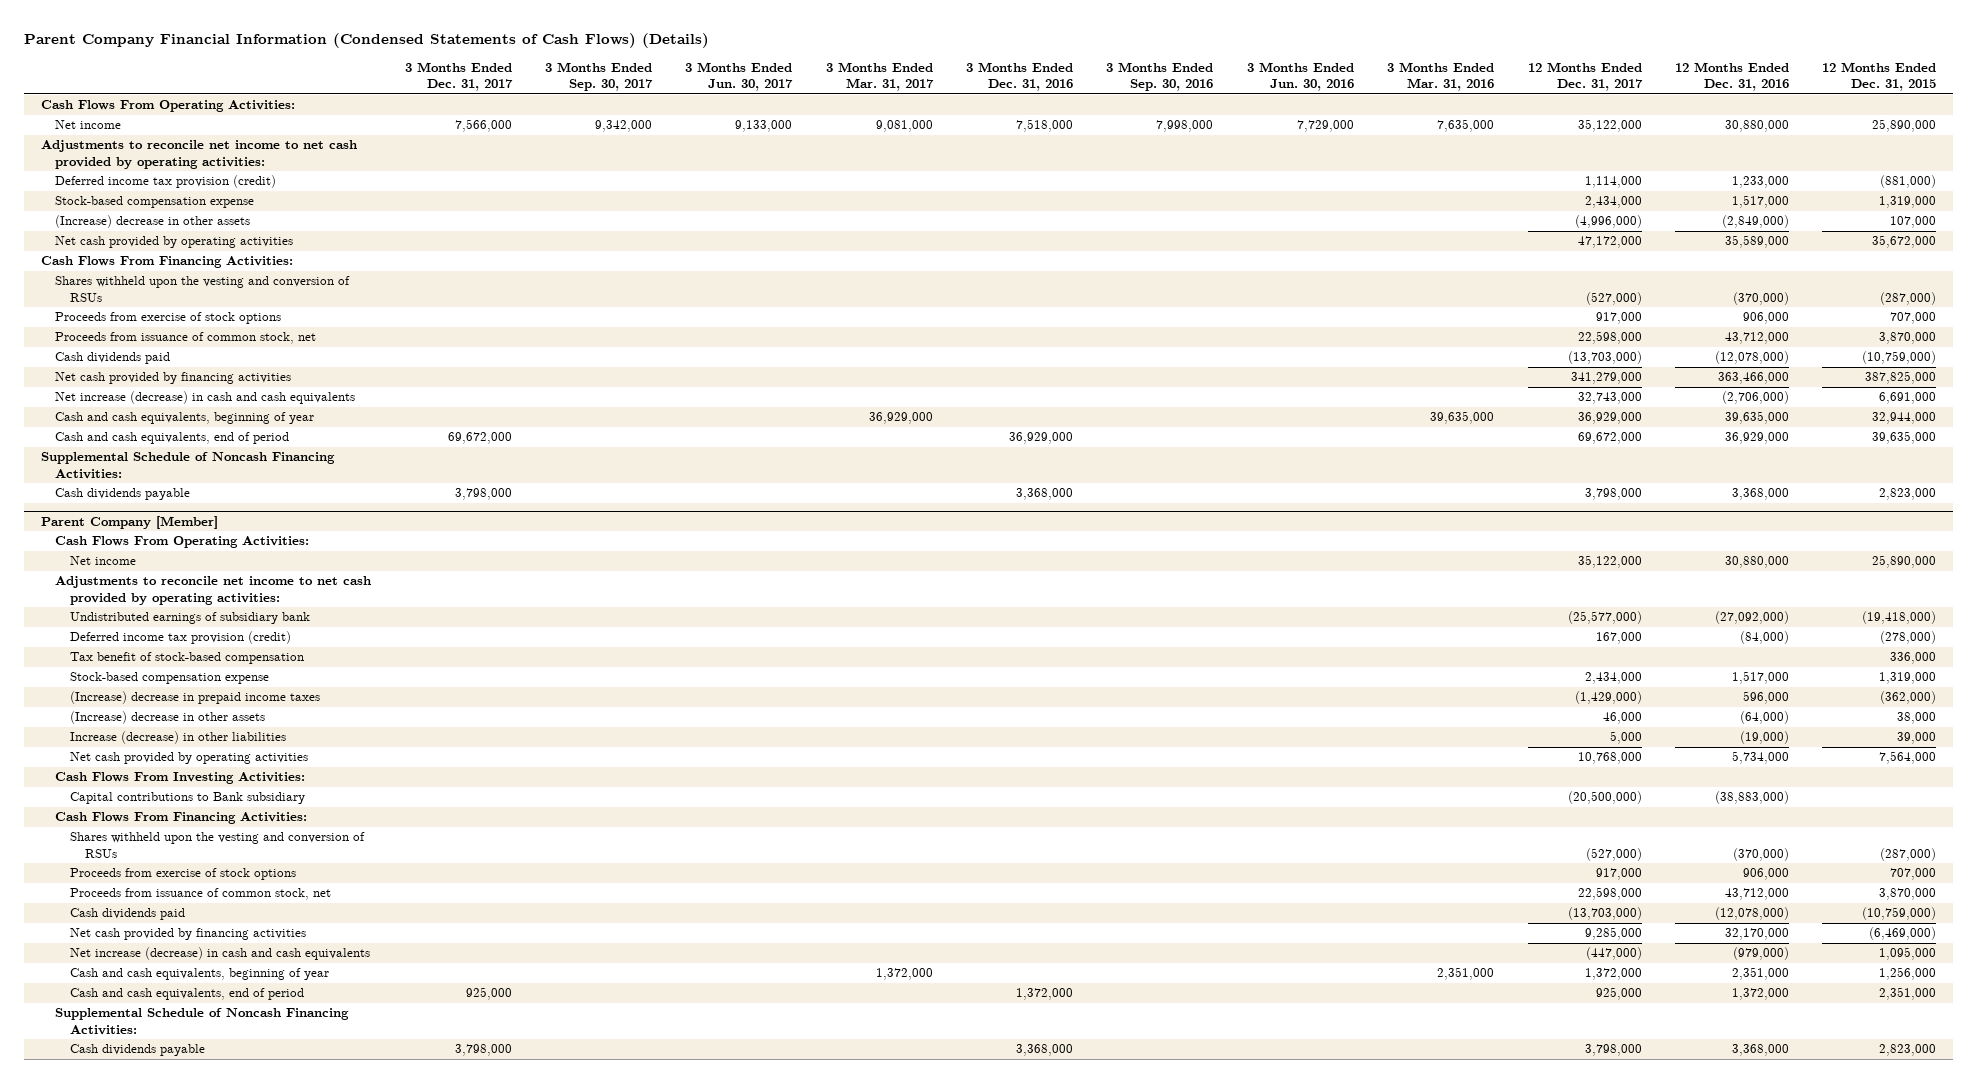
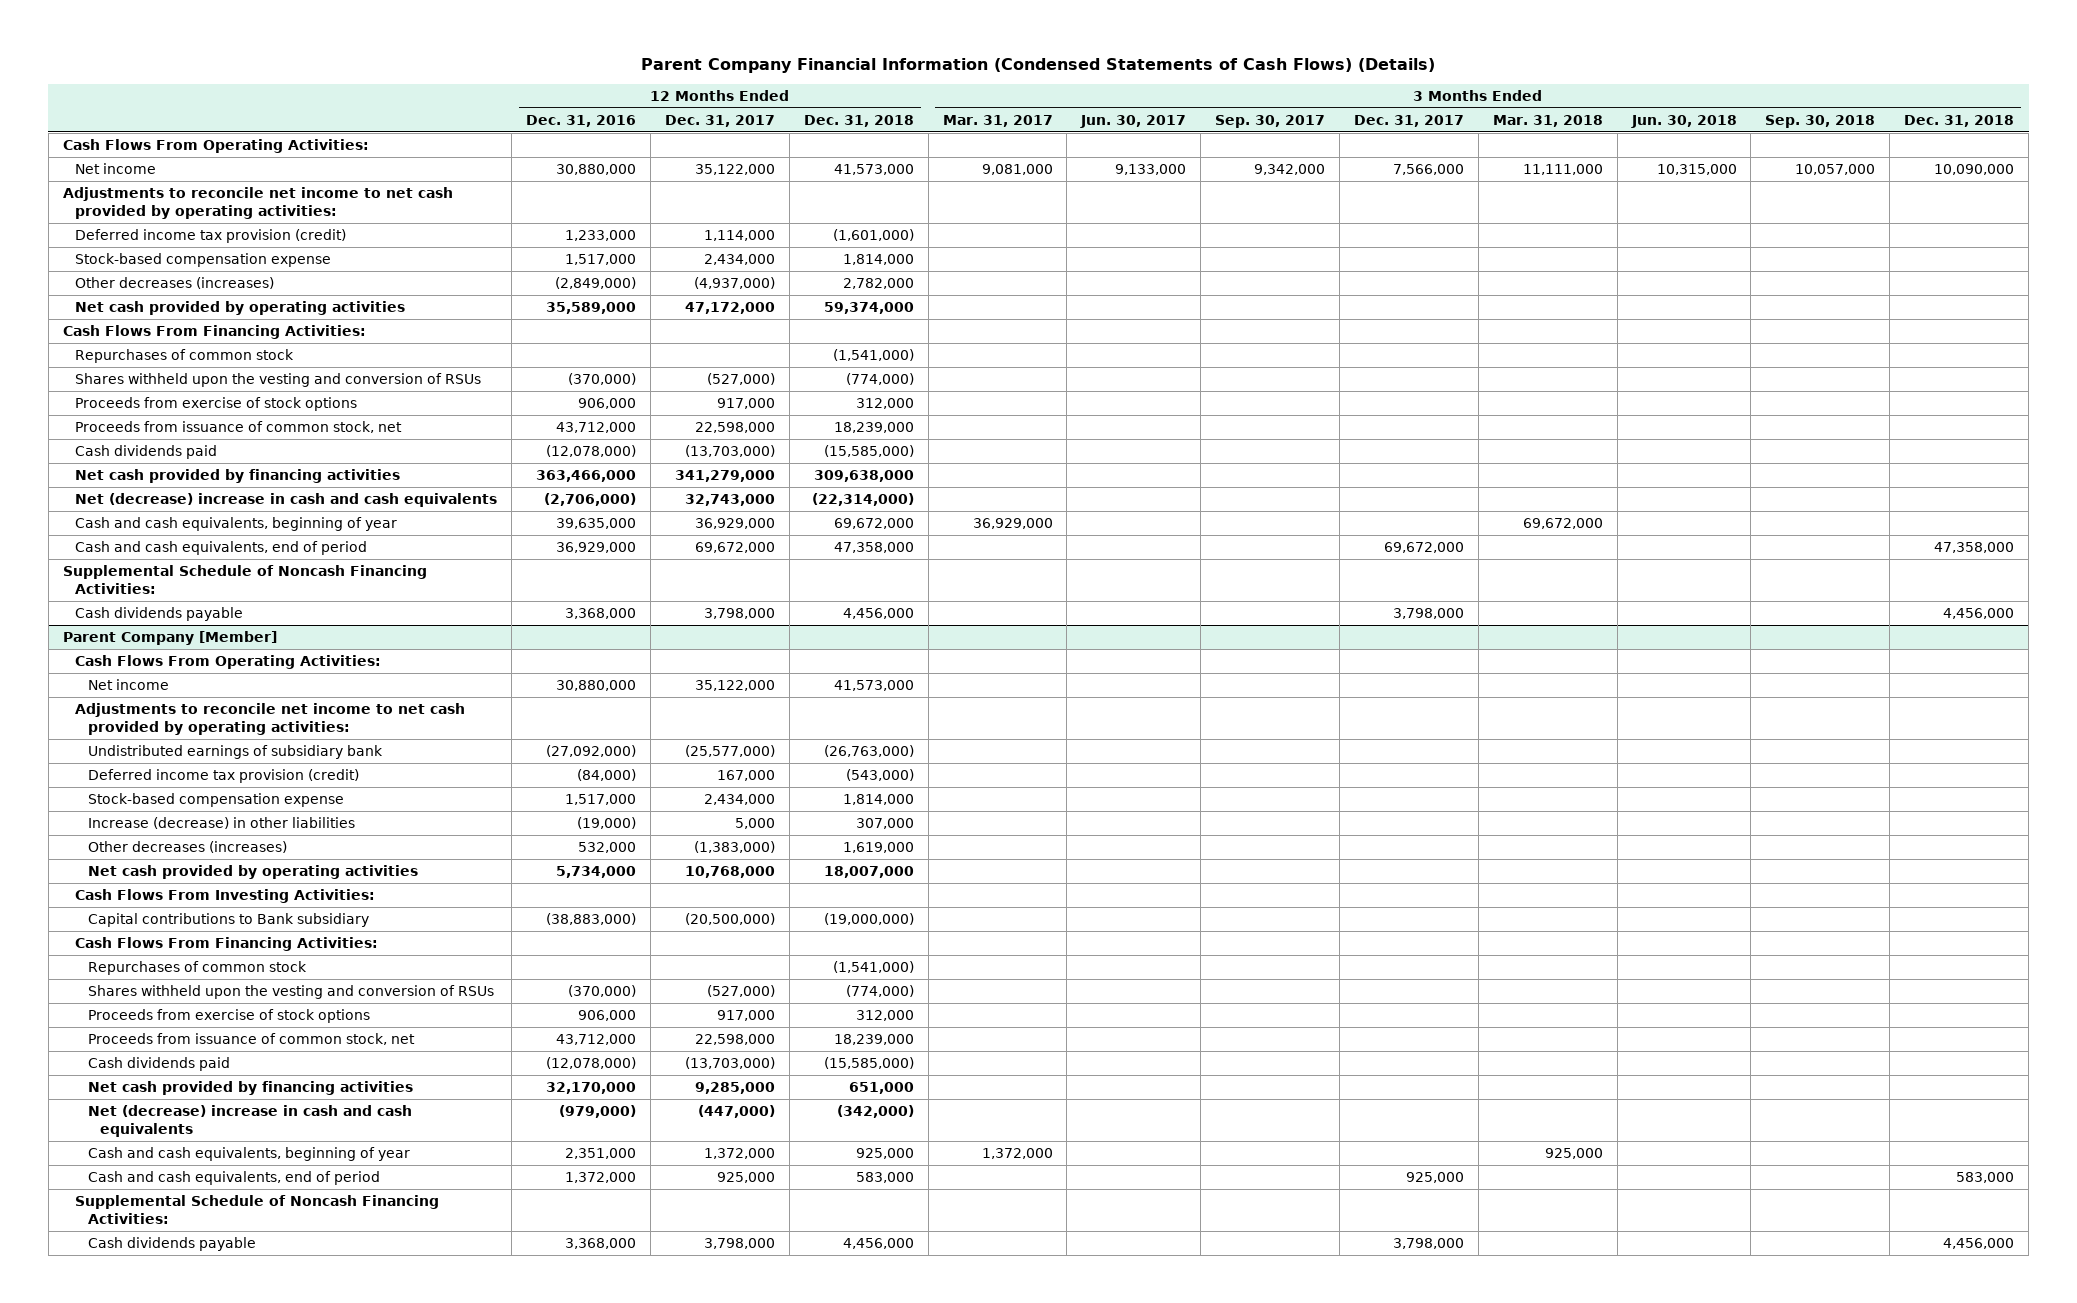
[966,61,1074,92] 3 Months Ended Dec. 31, 2016 -> none
[1106,61,1214,92] 3 Months Ended Sep. 30, 2016 -> none
[1246,61,1354,92] 3 Months Ended Jun. 30, 2016 -> none
[1387,61,1495,92] 3 Months Ended Mar. 31, 2016 -> none
[1822,61,1937,92] 12 Months Ended Dec. 31, 2015 -> none
none -> [803,114,914,127] Dec. 31, 2018
none -> [1492,114,1603,127] Mar. 31, 2018
none -> [1630,114,1737,128] Jun. 30, 2018
none -> [1765,114,1876,128] Sep. 30, 2018
none -> [1904,114,2015,127] Dec. 31, 2018
[55,215,251,229] (Increase) decrease in other assets -> none
none -> [75,277,275,290] Other decreases (increases)
none -> [75,349,295,364] Repurchases of common stock
[55,391,356,405] Net increase (decrease) in cash and cash equivalents -> [75,493,498,508] Net (decrease) increase in cash and cash equivalents
[70,652,305,665] Tax benefit of stock-based compensation -> none
[70,691,321,705] (Increase) decrease in prepaid income taxes -> none
[70,711,266,725] (Increase) decrease in other assets -> none
none -> [87,841,287,854] Other decreases (increases)
none -> [87,961,307,976] Repurchases of common stock
[70,947,371,961] Net increase (decrease) in cash and cash equivalents -> [87,1105,412,1137] Net (decrease) increase in cash and cash equivalents

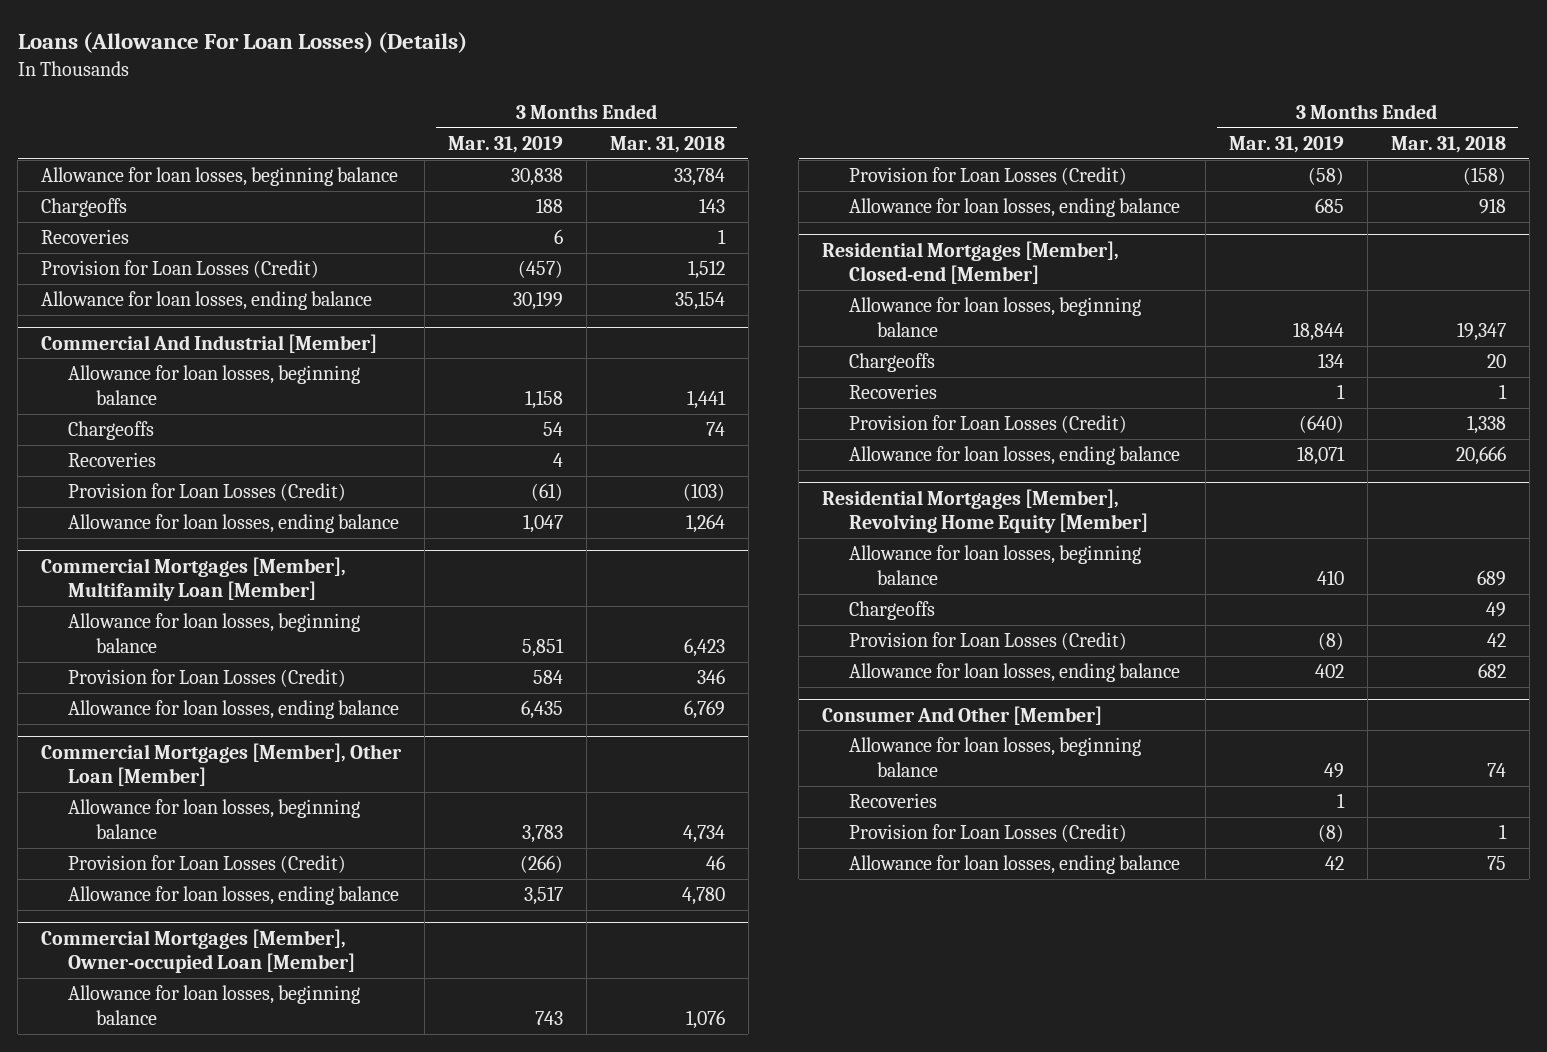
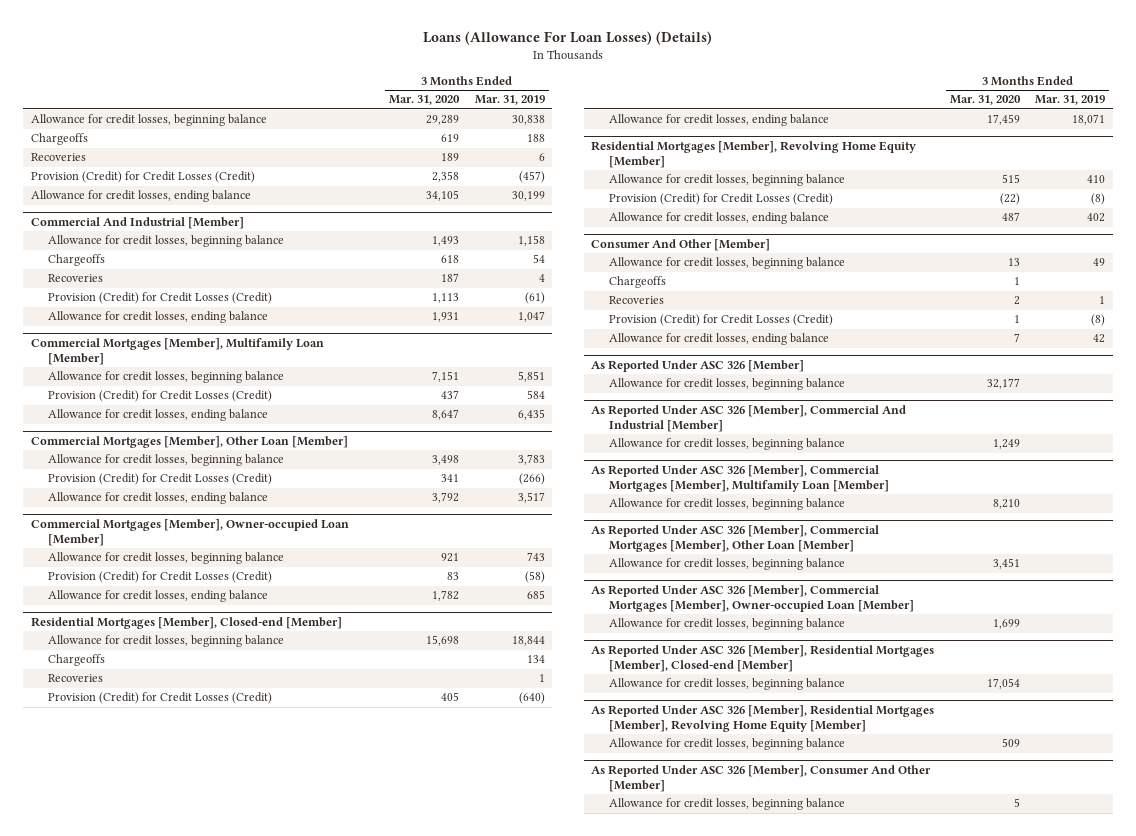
[609,136,725,154] Mar. 31, 2018 -> none
none -> [389,95,461,106] Mar. 31, 2020
[41,167,399,187] Allowance for loan losses, beginning balance -> [30,114,267,127] Allowance for credit losses, beginning balance
[41,260,320,279] Provision for Loan Losses (Credit) -> [30,171,255,184] Provision (Credit) for Credit Losses (Credit)
[41,291,373,311] Allowance for loan losses, ending balance -> [30,190,251,203] Allowance for credit losses, ending balance
[68,365,361,405] Allowance for loan losses, beginning balance -> [47,235,284,248] Allowance for credit losses, beginning balance
[68,483,347,502] Provision for Loan Losses (Credit) -> [47,292,272,305] Provision (Credit) for Credit Losses (Credit)
[68,514,400,534] Allowance for loan losses, ending balance -> [47,311,268,324] Allowance for credit losses, ending balance
[68,613,361,653] Allowance for loan losses, beginning balance -> [47,371,284,384] Allowance for credit losses, beginning balance
[68,669,347,688] Provision for Loan Losses (Credit) -> [47,390,272,403] Provision (Credit) for Credit Losses (Credit)
[68,700,400,720] Allowance for loan losses, ending balance -> [47,409,268,422] Allowance for credit losses, ending balance
[68,799,361,839] Allowance for loan losses, beginning balance -> [47,454,284,467] Allowance for credit losses, beginning balance
[68,855,347,874] Provision for Loan Losses (Credit) -> [47,473,272,486] Provision (Credit) for Credit Losses (Credit)
[68,886,400,906] Allowance for loan losses, ending balance -> [47,492,268,505] Allowance for credit losses, ending balance
[68,985,361,1025] Allowance for loan losses, beginning balance -> [47,552,284,565] Allowance for credit losses, beginning balance
[849,167,1128,186] Provision for Loan Losses (Credit) -> [47,571,272,584] Provision (Credit) for Credit Losses (Credit)
[849,198,1181,218] Allowance for loan losses, ending balance -> [47,590,268,603] Allowance for credit losses, ending balance
[849,297,1142,337] Allowance for loan losses, beginning balance -> [47,635,284,648] Allowance for credit losses, beginning balance
[849,415,1128,434] Provision for Loan Losses (Credit) -> [47,692,272,705] Provision (Credit) for Credit Losses (Credit)
[849,446,1181,466] Allowance for loan losses, ending balance -> [608,114,829,127] Allowance for credit losses, ending balance
[849,601,936,621] Chargeoffs -> none
[849,545,1142,585] Allowance for loan losses, beginning balance -> [608,174,845,187] Allowance for credit losses, beginning balance
[849,632,1128,651] Provision for Loan Losses (Credit) -> [608,193,833,206] Provision (Credit) for Credit Losses (Credit)
[849,663,1181,683] Allowance for loan losses, ending balance -> [608,212,829,225] Allowance for credit losses, ending balance
[849,737,1142,777] Allowance for loan losses, beginning balance -> [608,257,845,270] Allowance for credit losses, beginning balance
none -> [608,276,666,289] Chargeoffs
[849,824,1128,843] Provision for Loan Losses (Credit) -> [608,314,833,327] Provision (Credit) for Credit Losses (Credit)
[849,855,1181,875] Allowance for loan losses, ending balance -> [608,333,829,346] Allowance for credit losses, ending balance
none -> [591,359,805,372] As Reported Under ASC 326 [Member]
none -> [608,378,845,391] Allowance for credit losses, beginning balance
none -> [591,404,907,432] As Reported Under ASC 326 [Member], Commercial And Industrial [Member]
none -> [608,438,845,451] Allowance for credit losses, beginning balance
none -> [591,464,889,492] As Reported Under ASC 326 [Member], Commercial Mortgages [Member], Multifamily Loan [Member]
none -> [608,498,845,511] Allowance for credit losses, beginning balance
none -> [591,524,880,552] As Reported Under ASC 326 [Member], Commercial Mortgages [Member], Other Loan [Member]
none -> [608,558,845,571] Allowance for credit losses, beginning balance
none -> [591,584,914,612] As Reported Under ASC 326 [Member], Commercial Mortgages [Member], Owner-occupied Loan [Member]
none -> [608,618,845,631] Allowance for credit losses, beginning balance
none -> [591,644,935,672] As Reported Under ASC 326 [Member], Residential Mortgages [Member], Closed-end [Member]
none -> [608,678,845,691] Allowance for credit losses, beginning balance
none -> [591,704,935,732] As Reported Under ASC 326 [Member], Residential Mortgages [Member], Revolving Home Equity [Member]
none -> [608,738,845,751] Allowance for credit losses, beginning balance
none -> [591,764,932,792] As Reported Under ASC 326 [Member], Consumer And Other [Member]
none -> [608,798,845,811] Allowance for credit losses, beginning balance

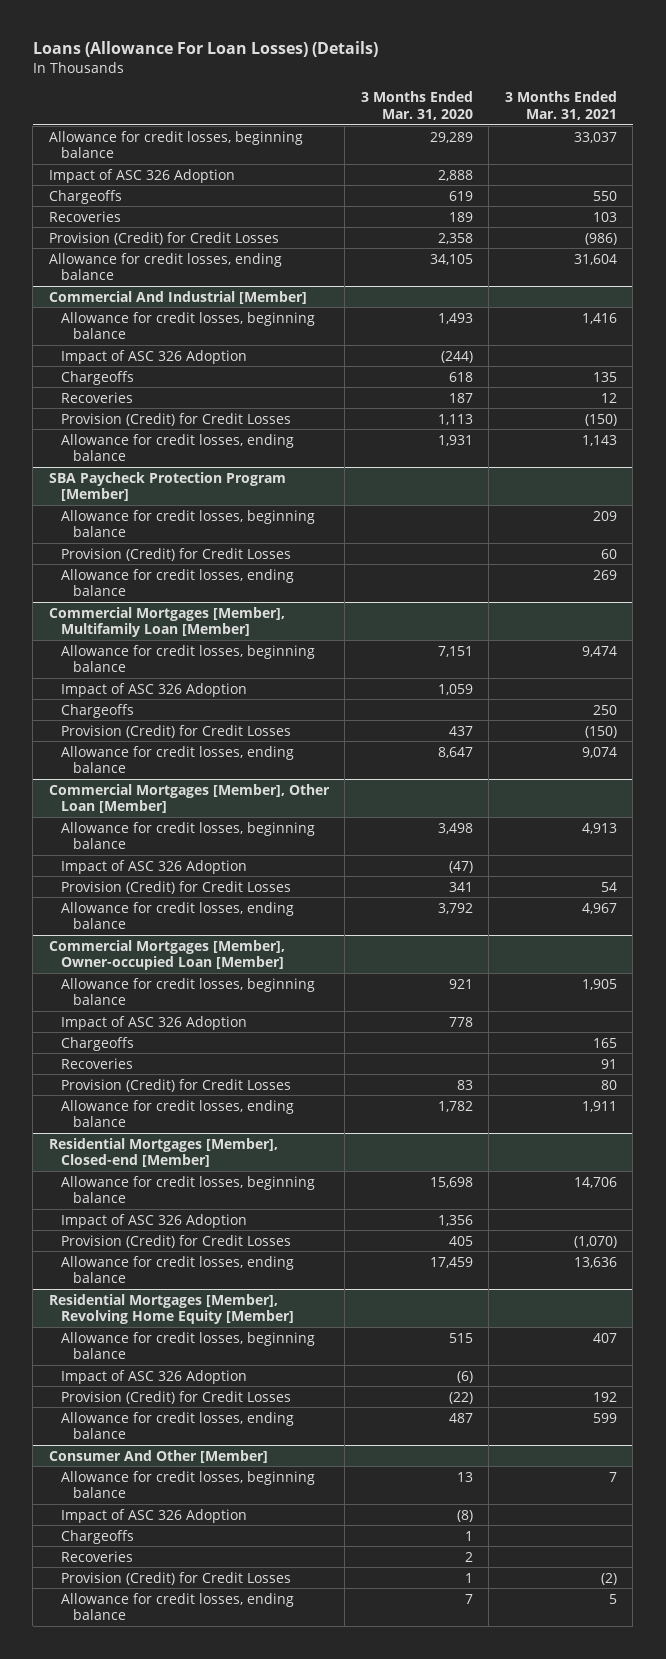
[474,95,545,106] Mar. 31, 2019 -> none
none -> [504,91,617,121] 3 Months Ended Mar. 31, 2021
none -> [48,168,235,183] Impact of ASC 326 Adoption
[30,171,255,184] Provision (Credit) for Credit Losses (Credit) -> [48,231,279,245] Provision (Credit) for Credit Losses
none -> [60,349,247,364] Impact of ASC 326 Adoption
[47,292,272,305] Provision (Credit) for Credit Losses (Credit) -> [60,412,291,426] Provision (Credit) for Credit Losses
none -> [48,471,286,502] SBA Paycheck Protection Program [Member]
none -> [60,509,315,538] Allowance for credit losses, beginning balance
none -> [60,547,291,561] Provision (Credit) for Credit Losses
none -> [60,568,294,597] Allowance for credit losses, ending balance
none -> [60,682,247,697] Impact of ASC 326 Adoption
none -> [60,703,134,718] Chargeoffs
[47,390,272,403] Provision (Credit) for Credit Losses (Credit) -> [60,724,291,738] Provision (Credit) for Credit Losses
none -> [60,859,247,874] Impact of ASC 326 Adoption
[47,473,272,486] Provision (Credit) for Credit Losses (Credit) -> [60,880,291,894] Provision (Credit) for Credit Losses
none -> [60,1015,247,1030] Impact of ASC 326 Adoption
none -> [60,1036,134,1051] Chargeoffs
none -> [60,1057,133,1069] Recoveries
[47,571,272,584] Provision (Credit) for Credit Losses (Credit) -> [60,1078,291,1092] Provision (Credit) for Credit Losses
[47,654,105,667] Chargeoffs -> none
[47,674,103,683] Recoveries -> none
none -> [60,1213,247,1228] Impact of ASC 326 Adoption
[47,692,272,705] Provision (Credit) for Credit Losses (Credit) -> [60,1234,291,1248] Provision (Credit) for Credit Losses
none -> [60,1369,247,1384] Impact of ASC 326 Adoption
[608,193,833,206] Provision (Credit) for Credit Losses (Credit) -> [60,1390,291,1404] Provision (Credit) for Credit Losses
none -> [60,1508,247,1523] Impact of ASC 326 Adoption
[608,314,833,327] Provision (Credit) for Credit Losses (Credit) -> [60,1571,291,1585] Provision (Credit) for Credit Losses
[591,359,805,372] As Reported Under ASC 326 [Member] -> none
[608,378,845,391] Allowance for credit losses, beginning balance -> none
[591,404,907,432] As Reported Under ASC 326 [Member], Commercial And Industrial [Member] -> none
[608,438,845,451] Allowance for credit losses, beginning balance -> none
[591,464,889,492] As Reported Under ASC 326 [Member], Commercial Mortgages [Member], Multifamily Loan [Member] -> none
[608,498,845,511] Allowance for credit losses, beginning balance -> none
[591,524,880,552] As Reported Under ASC 326 [Member], Commercial Mortgages [Member], Other Loan [Member] -> none
[608,558,845,571] Allowance for credit losses, beginning balance -> none
[591,584,914,612] As Reported Under ASC 326 [Member], Commercial Mortgages [Member], Owner-occupied Loan [Member] -> none
[608,618,845,631] Allowance for credit losses, beginning balance -> none
[591,644,935,672] As Reported Under ASC 326 [Member], Residential Mortgages [Member], Closed-end [Member] -> none
[608,678,845,691] Allowance for credit losses, beginning balance -> none
[591,704,935,732] As Reported Under ASC 326 [Member], Residential Mortgages [Member], Revolving Home Equity [Member] -> none
[608,738,845,751] Allowance for credit losses, beginning balance -> none
[591,764,932,792] As Reported Under ASC 326 [Member], Consumer And Other [Member] -> none
[608,798,845,811] Allowance for credit losses, beginning balance -> none

